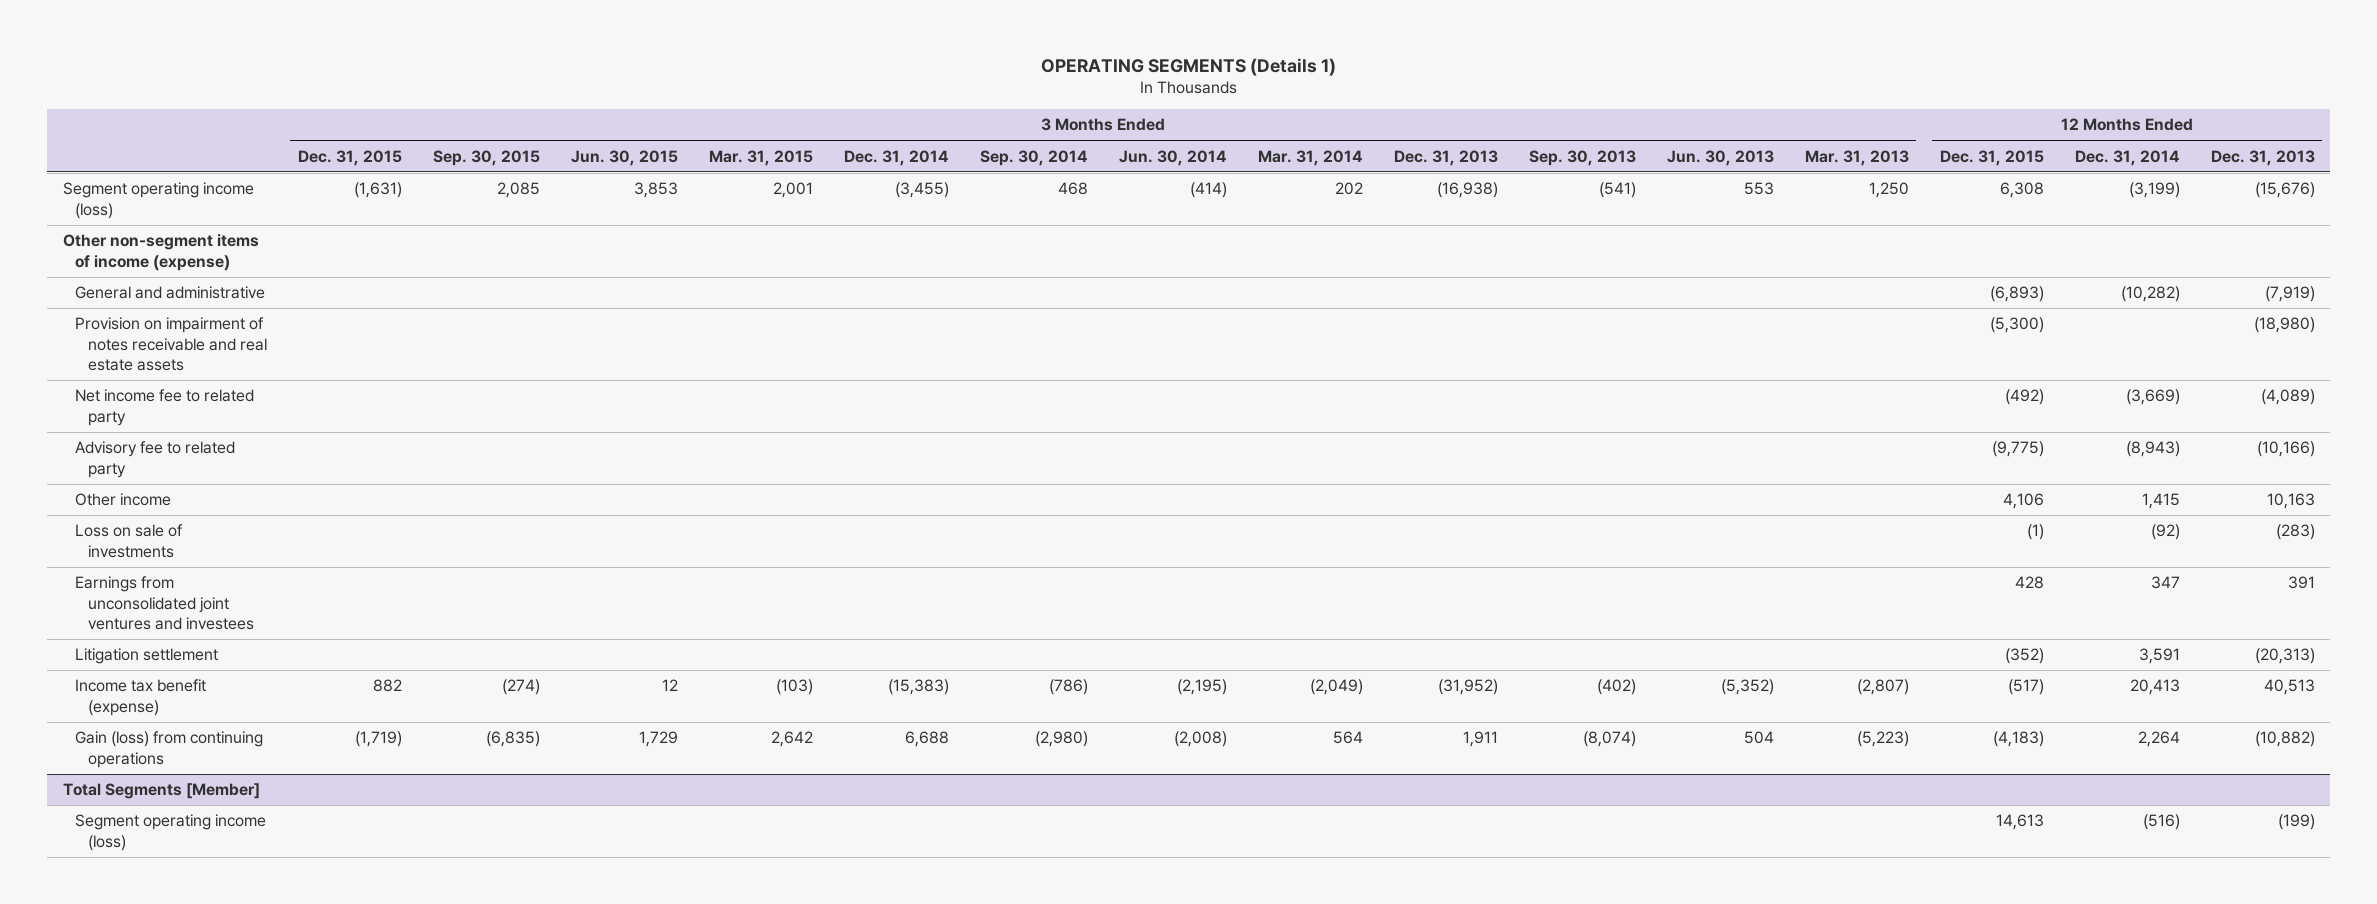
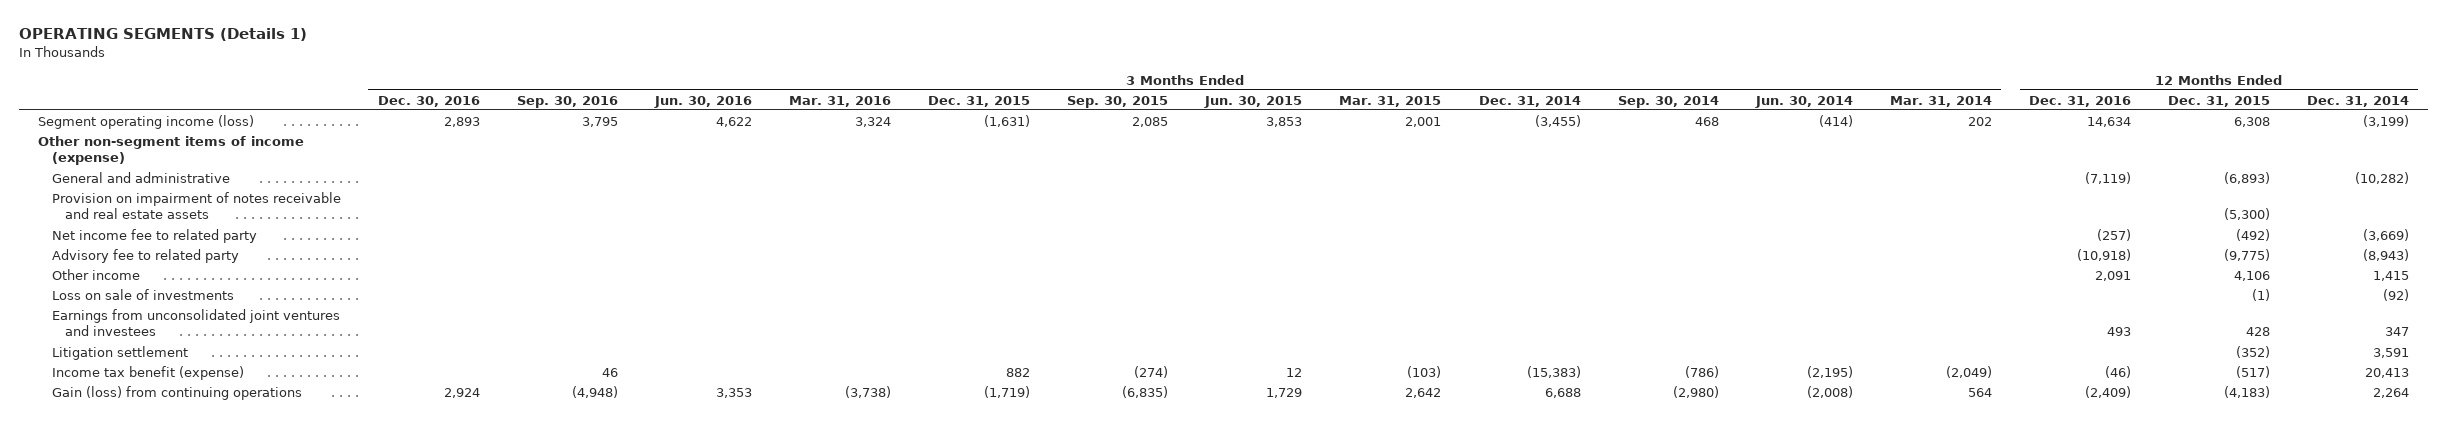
[1393,149,1498,166] Dec. 31, 2013 -> none
[1528,149,1636,166] Sep. 30, 2013 -> none
[1666,149,1774,166] Jun. 30, 2013 -> none
[1804,149,1909,166] Mar. 31, 2013 -> none
[2210,149,2315,166] Dec. 31, 2013 -> none
none -> [377,95,480,107] Dec. 30, 2016
none -> [516,95,618,108] Sep. 30, 2016
none -> [653,95,752,108] Jun. 30, 2016
none -> [788,95,891,107] Mar. 31, 2016
none -> [2028,95,2131,107] Dec. 31, 2016
[62,783,260,800] Total Segments [Member] -> none
[75,814,267,851] Segment operating income (loss) -> none

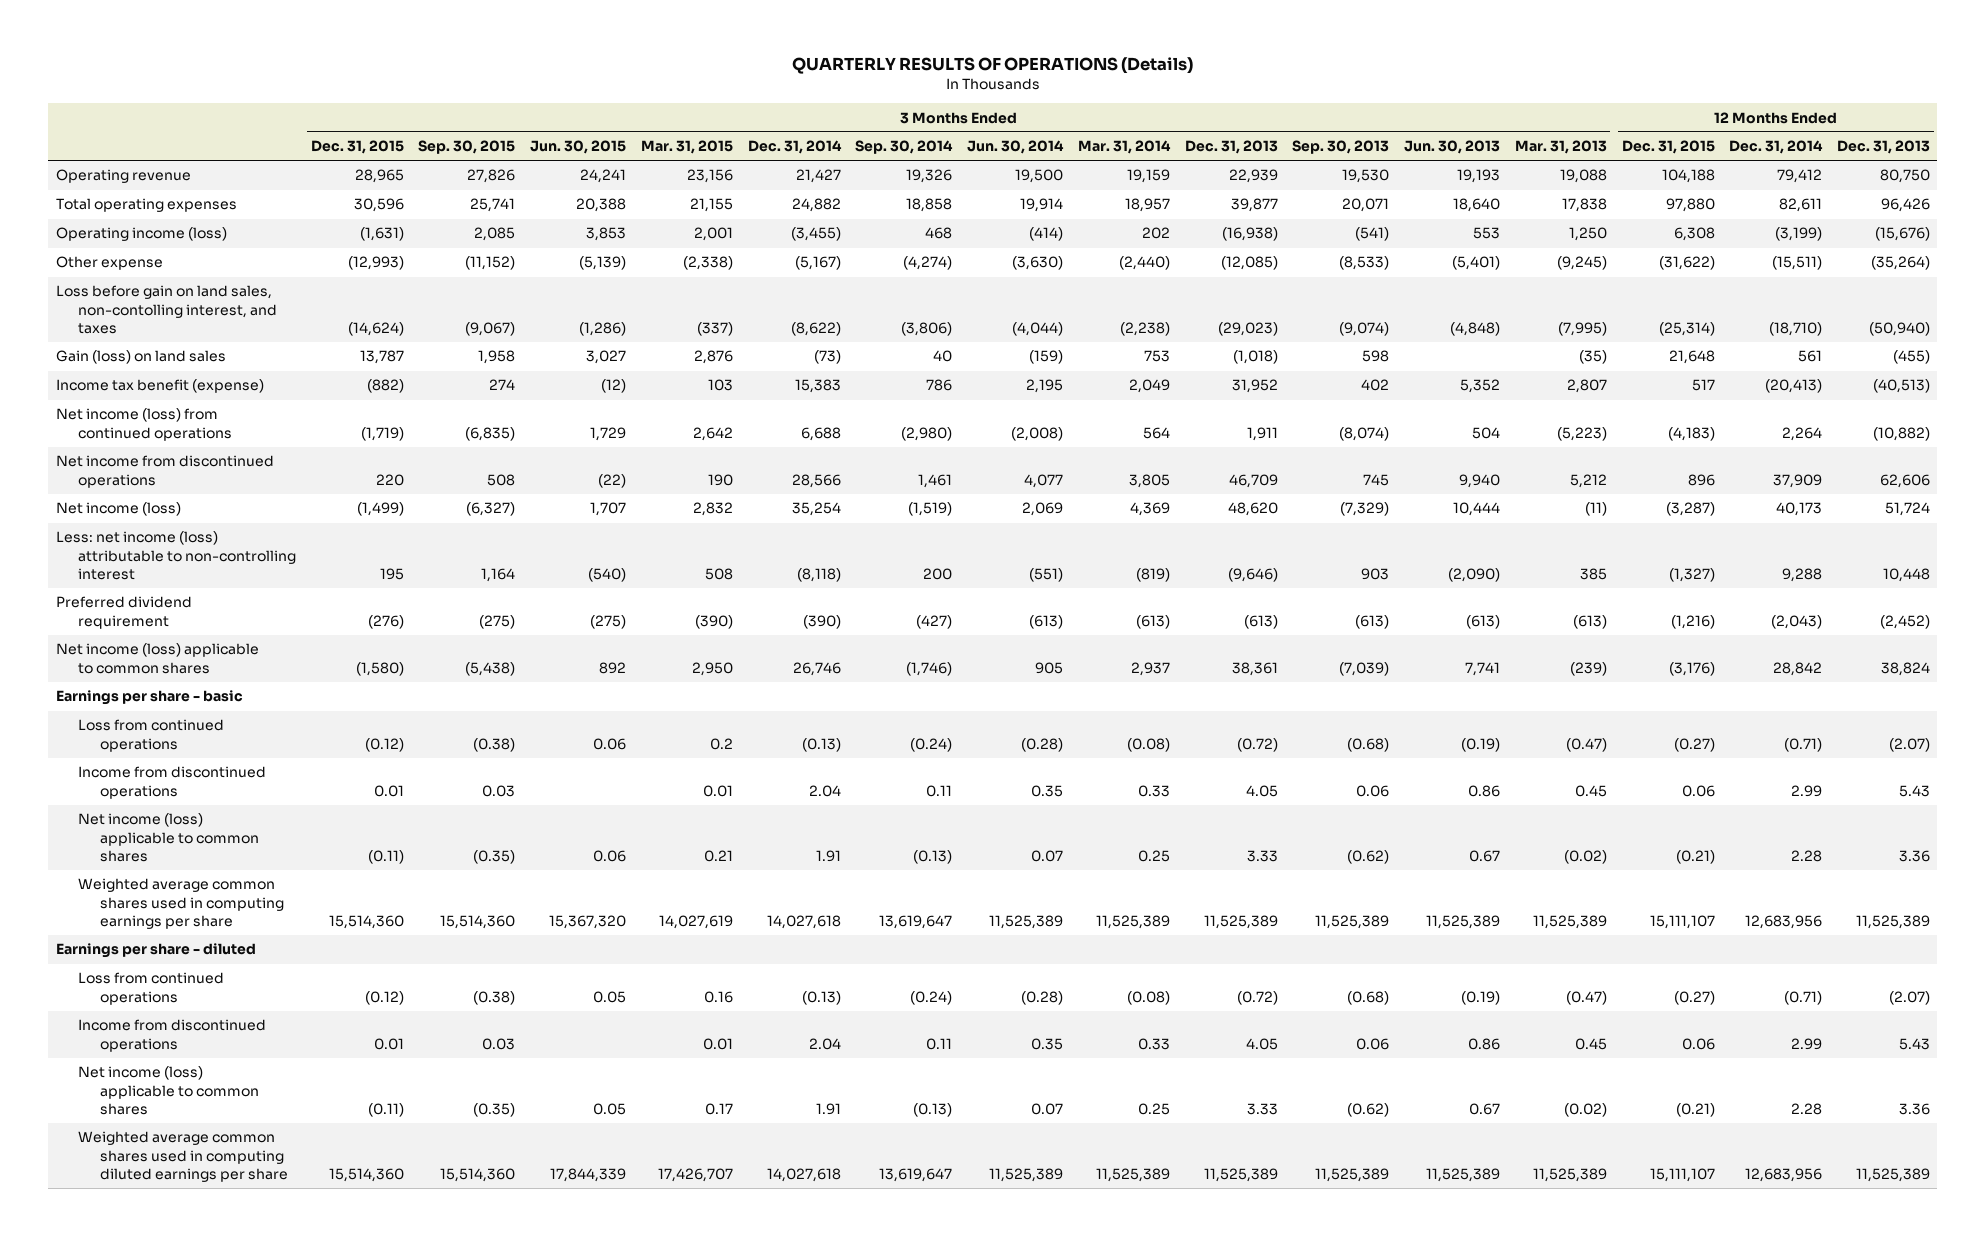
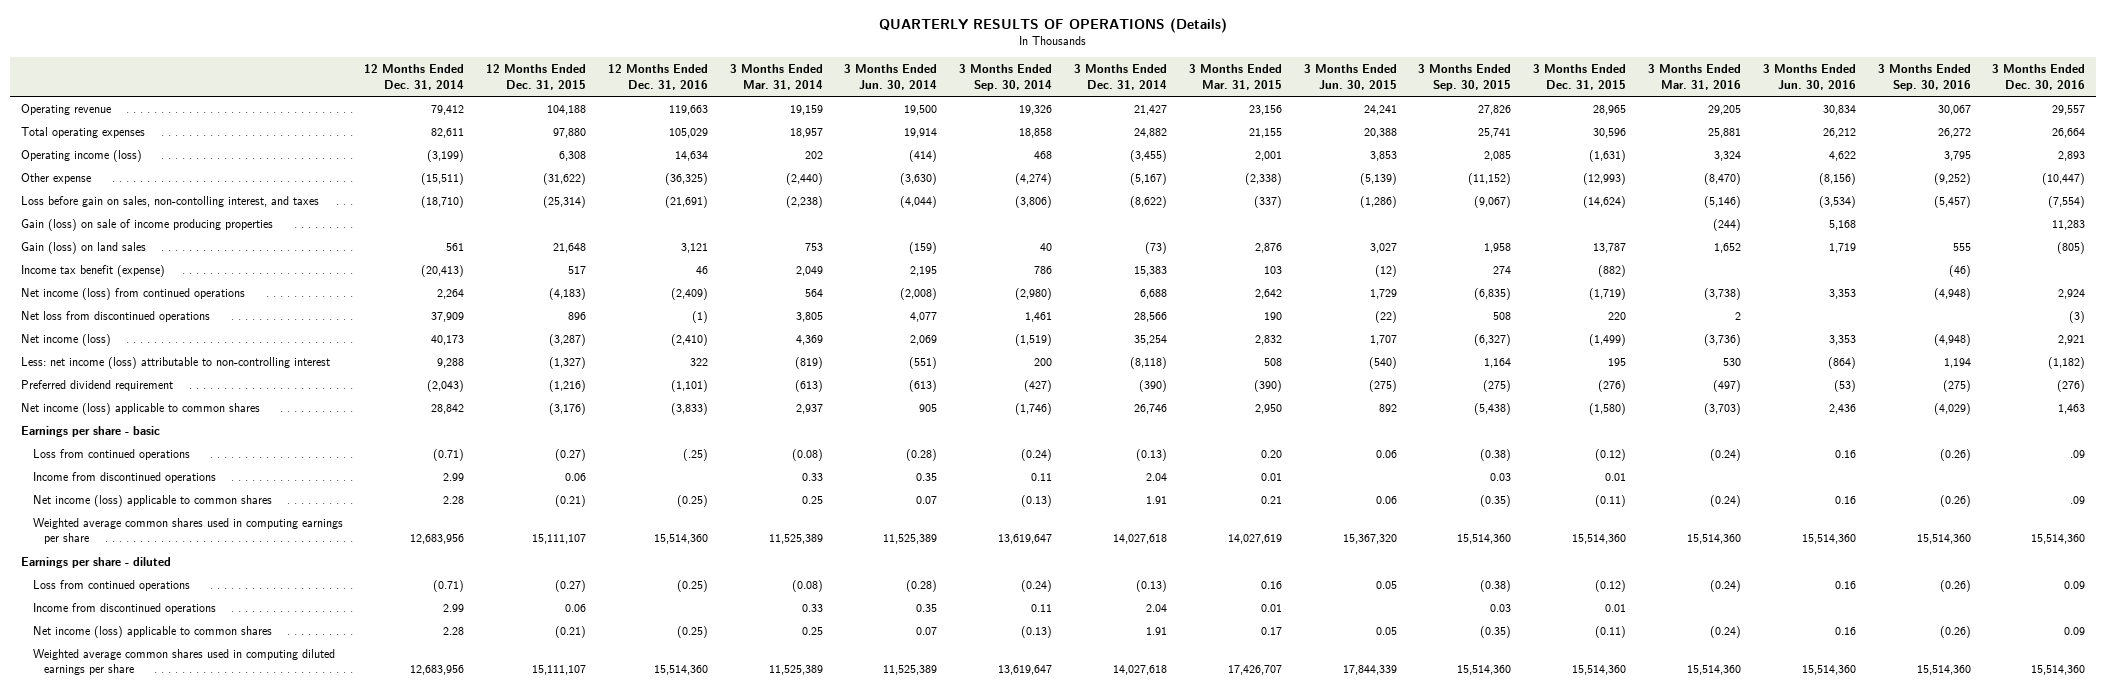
[1184,140,1278,155] Dec. 31, 2013 -> none
[1292,140,1390,155] Sep. 30, 2013 -> none
[1404,140,1501,155] Jun. 30, 2013 -> none
[1514,140,1607,155] Mar. 31, 2013 -> none
[1836,140,1930,155] Dec. 31, 2013 -> none
none -> [607,64,708,90] 12 Months Ended Dec. 31, 2016
none -> [1647,64,1741,90] 3 Months Ended Mar. 31, 2016
none -> [1762,64,1856,90] 3 Months Ended Jun. 30, 2016
none -> [1877,64,1971,91] 3 Months Ended Sep. 30, 2016
none -> [1992,64,2086,90] 3 Months Ended Dec. 30, 2016
[55,285,277,334] Loss before gain on land sales, non-contolling interest, and taxes -> [20,195,319,207] Loss before gain on sales, non-contolling interest, and taxes
none -> [20,218,273,231] Gain (loss) on sale of income producing properties
[55,455,274,488] Net income from discontinued operations -> [20,310,210,322] Net loss from discontinued operations
[709,737,733,750] 0.2 -> [1260,449,1282,458] 0.20

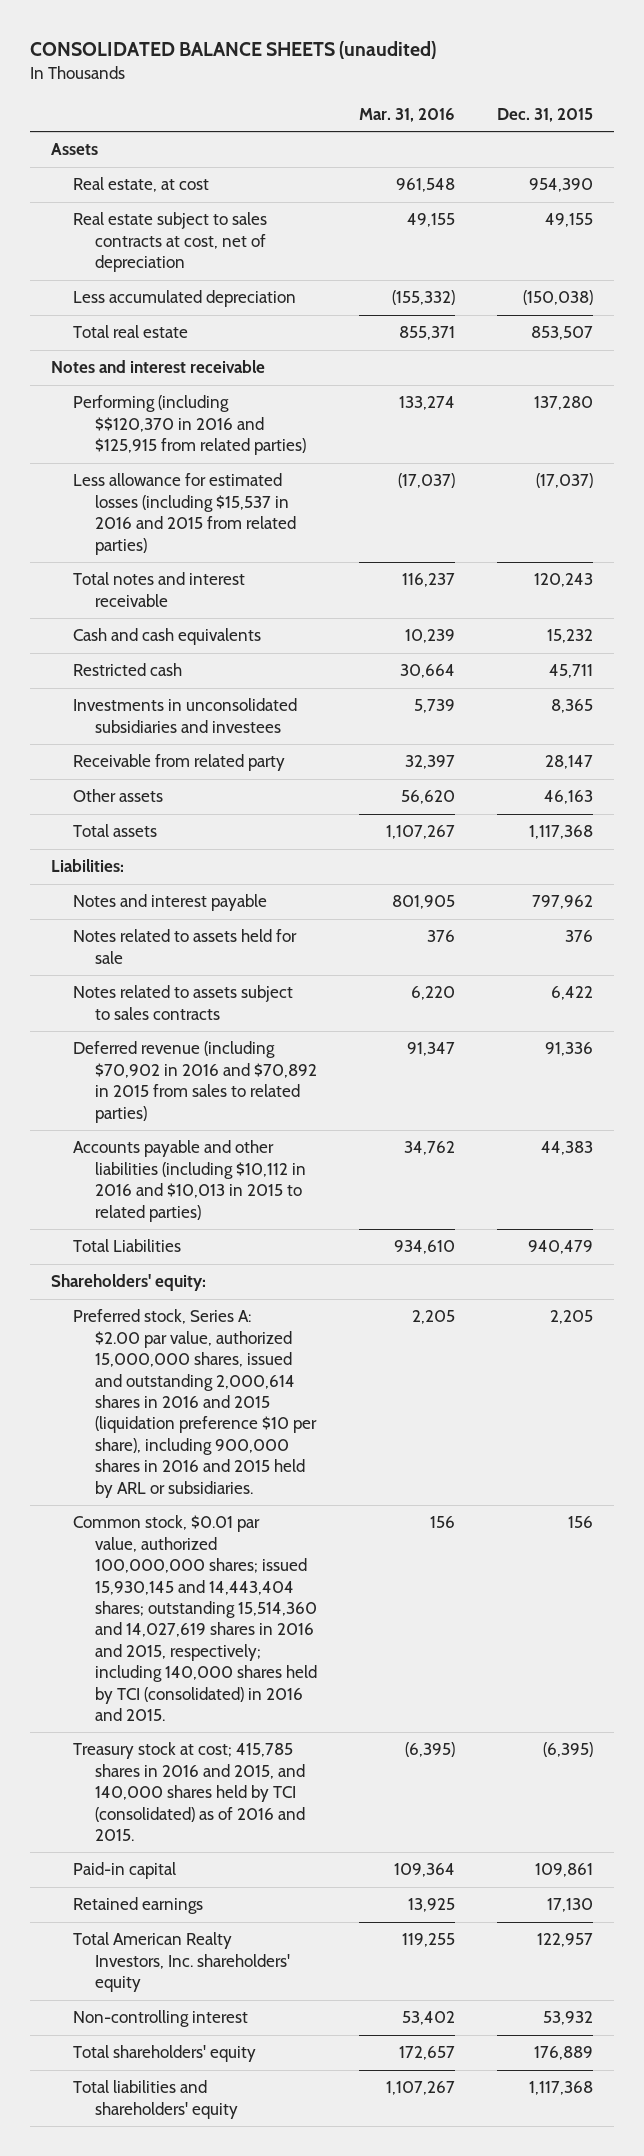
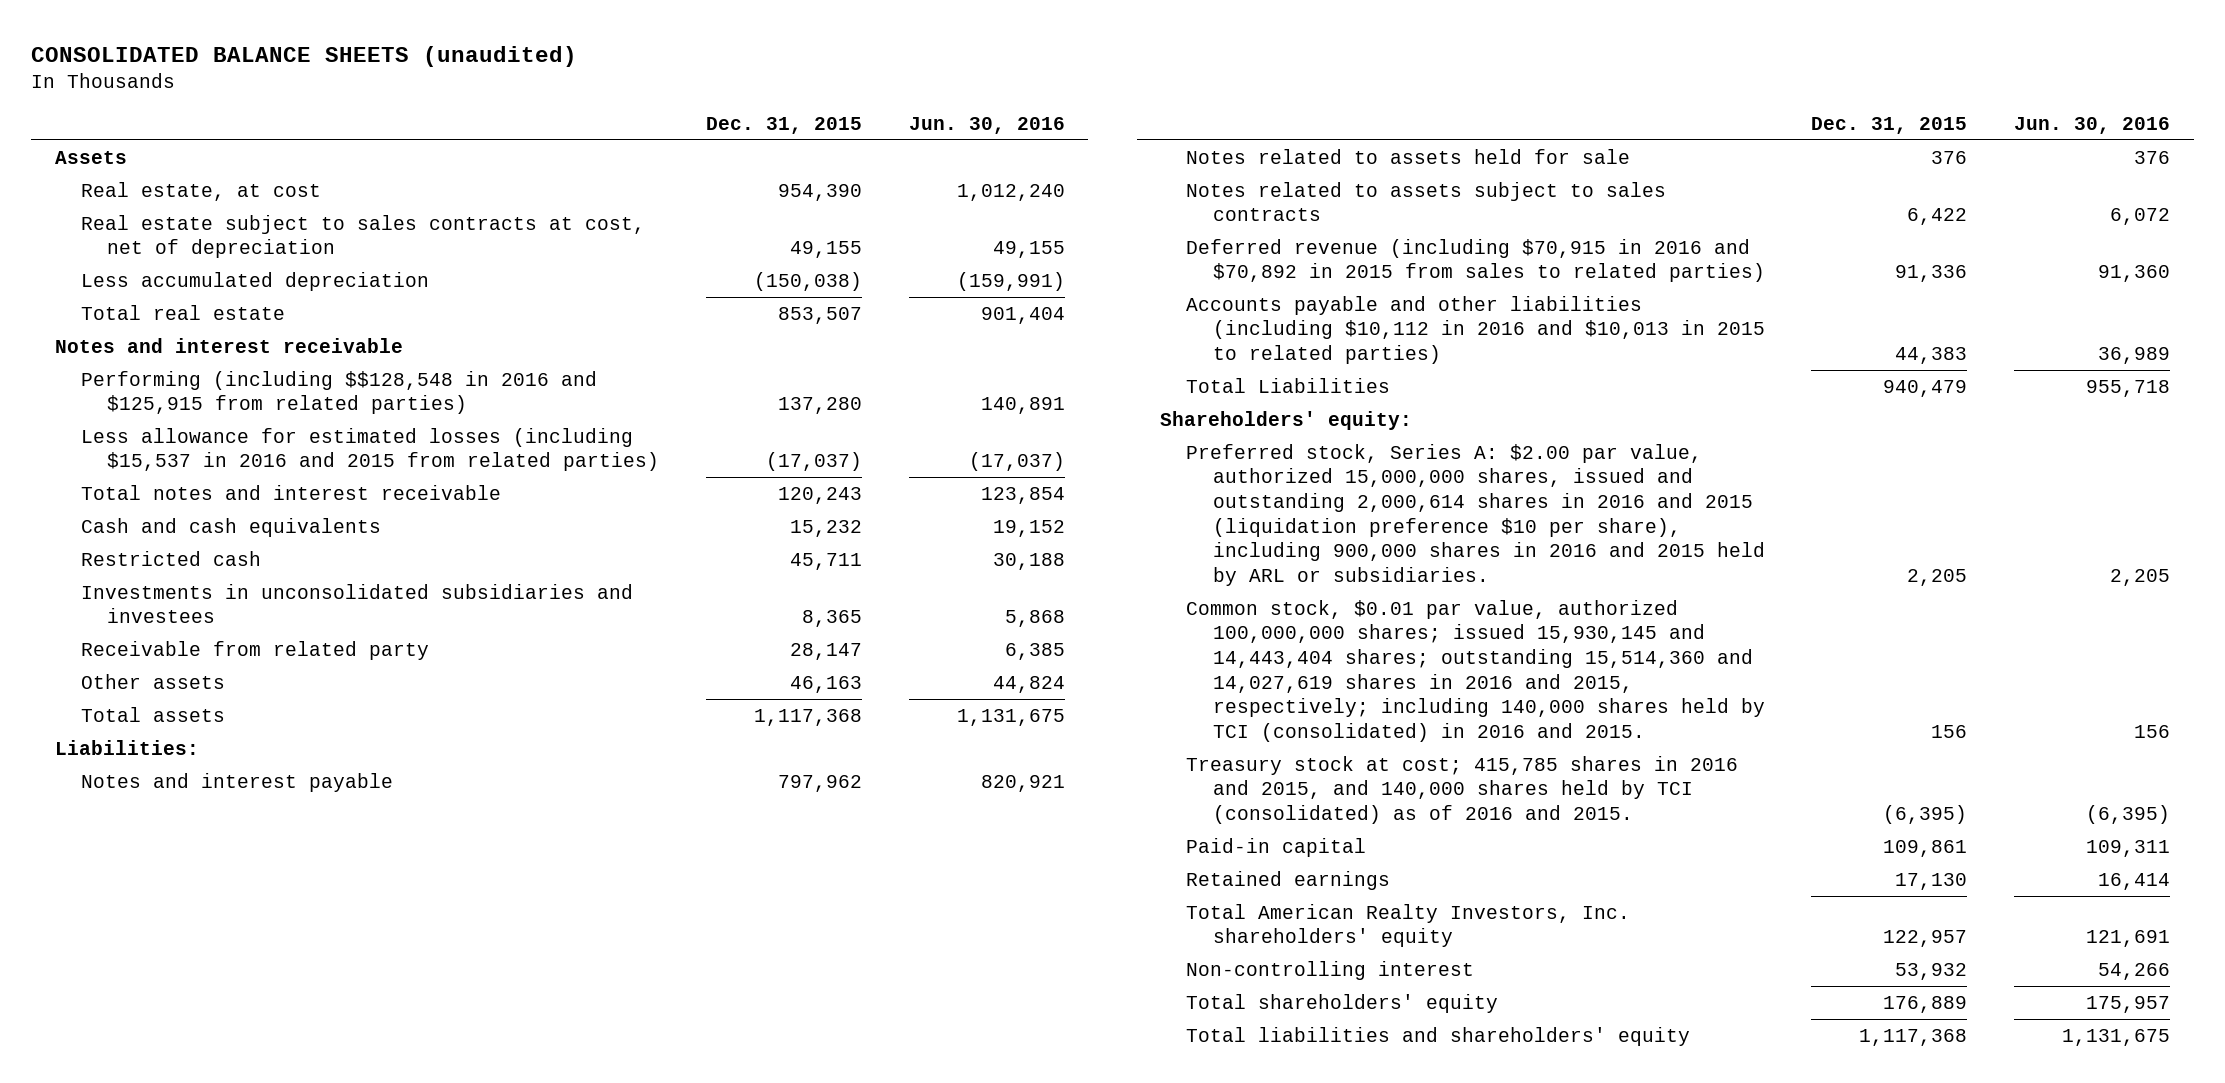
[359,107,456,122] Mar. 31, 2016 -> none
none -> [908,116,1065,134] Jun. 30, 2016
[72,395,307,456] Performing (including $$120,370 in 2016 and $125,915 from related parties) -> [80,370,597,415] Performing (including $$128,548 in 2016 and $125,915 from related parties)
[72,1041,318,1123] Deferred revenue (including $70,902 in 2016 and $70,892 in 2015 from sales to related parties) -> [1186,238,1765,283] Deferred revenue (including $70,915 in 2016 and $70,892 in 2015 from sales to related parties)

